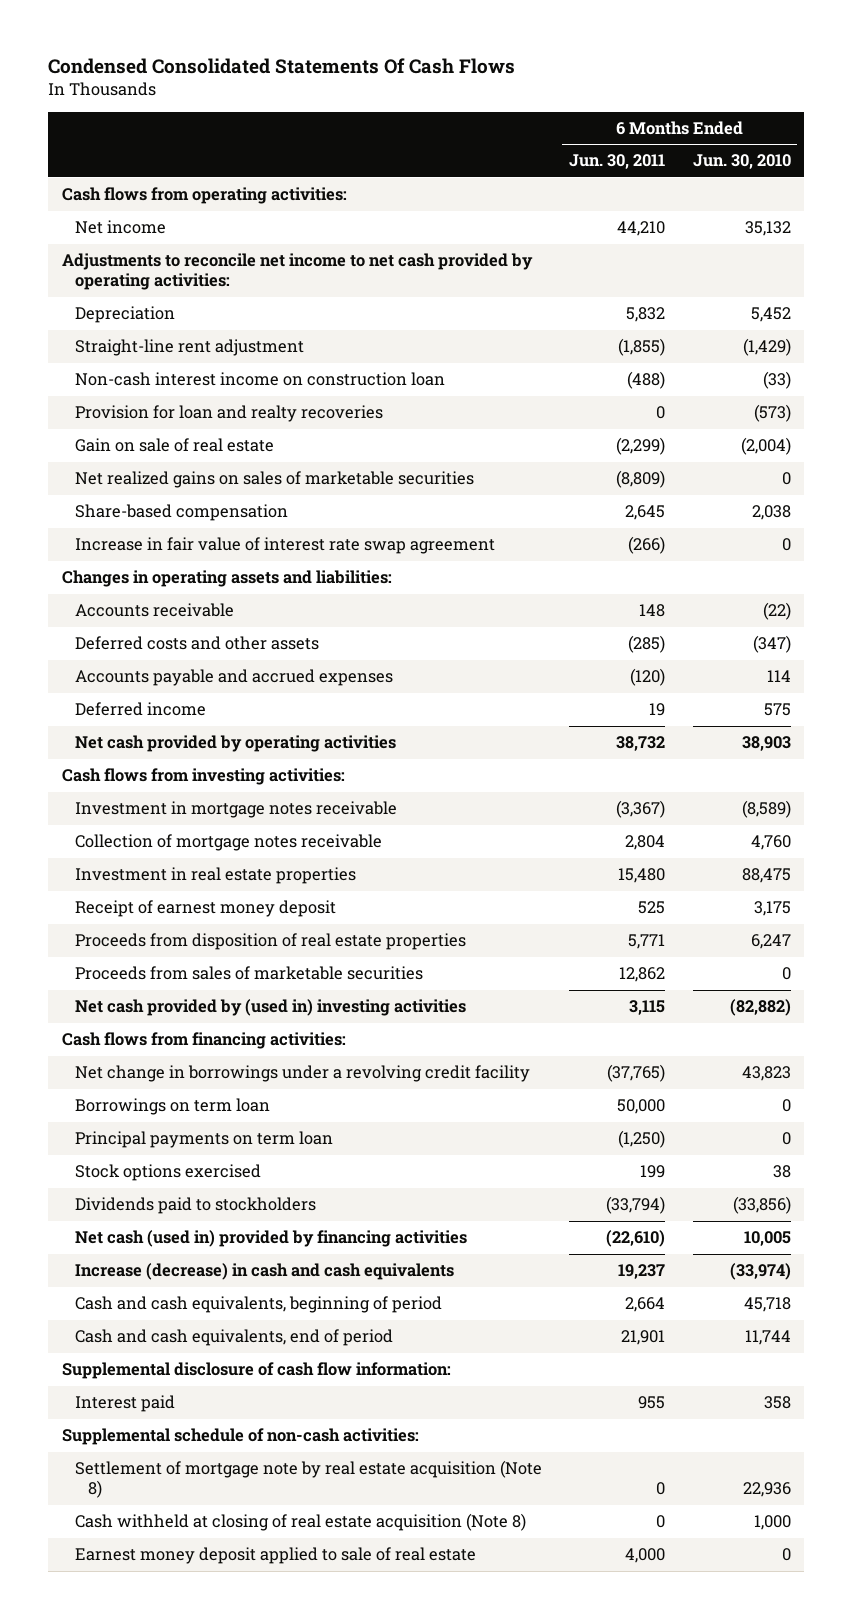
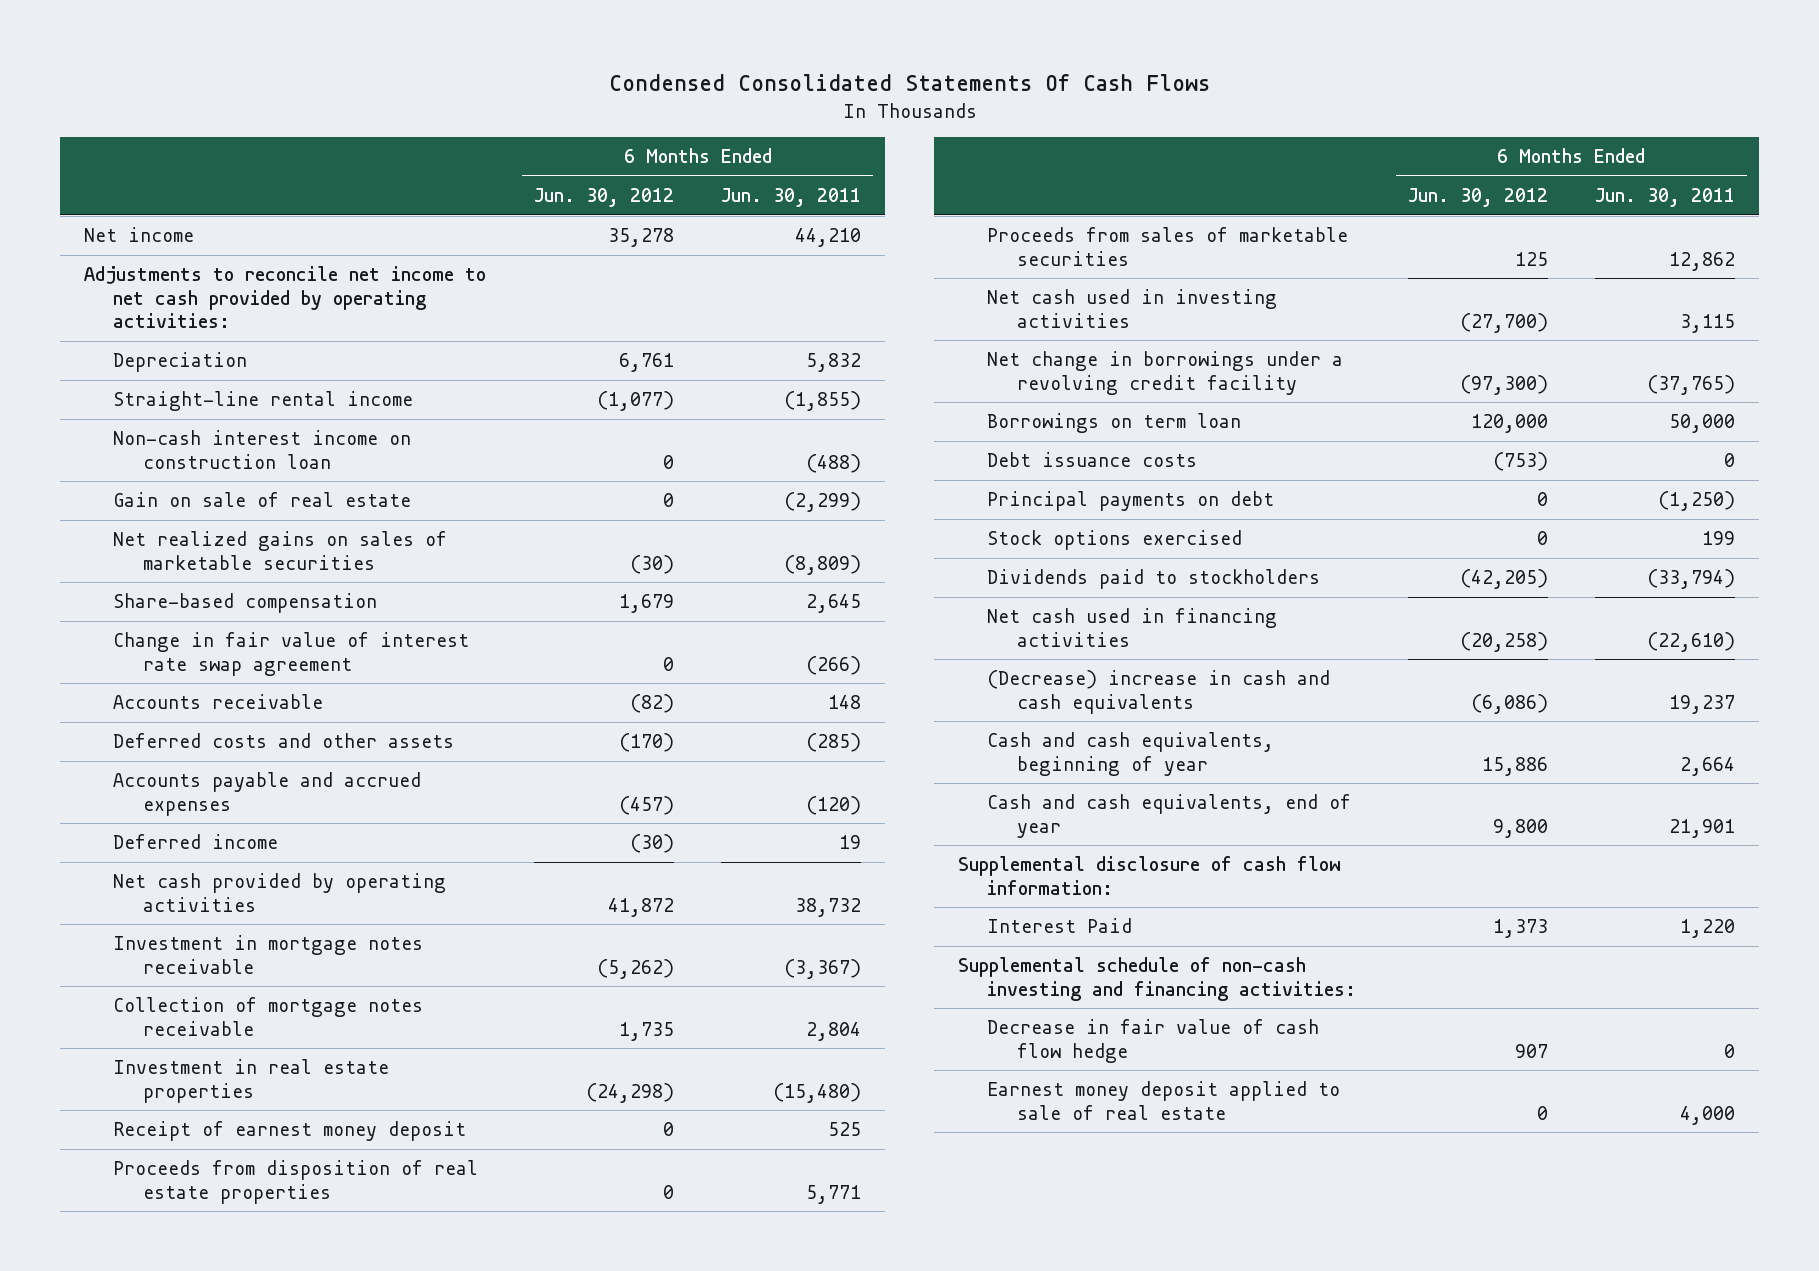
[692,154,791,170] Jun. 30, 2010 -> none
none -> [533,188,674,208] Jun. 30, 2012
[61,187,347,205] Cash flows from operating activities: -> none
[74,339,304,357] Straight-line rent adjustment -> [113,391,414,412] Straight-line rental income
[74,405,383,423] Provision for loan and realty recoveries -> none
[61,570,392,588] Changes in operating assets and liabilities: -> none
[74,537,495,555] Increase in fair value of interest rate swap agreement -> [113,632,470,676] Change in fair value of interest rate swap agreement
[61,768,345,786] Cash flows from investing activities: -> none
[618,868,666,884] 15,480 -> [773,1082,862,1103] (15,480)
[61,1032,346,1050] Cash flows from financing activities: -> none
[74,999,466,1017] Net cash provided by (used in) investing activities -> [987,289,1278,328] Net cash used in investing activities
none -> [987,452,1198,468] Debt issuance costs
[74,1131,333,1149] Principal payments on term loan -> [987,491,1275,512] Principal payments on debt
[74,1230,467,1248] Net cash (used in) provided by financing activities -> [987,608,1278,647] Net cash used in financing activities
[74,1263,454,1281] Increase (decrease) in cash and cash equivalents -> [987,670,1331,714] (Decrease) increase in cash and cash equivalents
[74,1296,442,1314] Cash and cash equivalents, beginning of period -> [987,732,1275,776] Cash and cash equivalents, beginning of year
[74,1329,393,1347] Cash and cash equivalents, end of period -> [987,794,1352,838] Cash and cash equivalents, end of year
[74,1460,542,1499] Settlement of mortgage note by real estate acquisition (Note 8) -> none
[74,1513,526,1532] Cash withheld at closing of real estate acquisition (Note 8) -> none
[74,1395,175,1413] Interest paid -> [987,918,1133,934] Interest Paid
[638,1396,666,1410] 955 -> [1680,919,1736,939] 1,220
[61,1428,419,1446] Supplemental schedule of non-cash activities: -> [958,957,1357,1001] Supplemental schedule of non-cash investing and financing activities:
none -> [987,1019,1320,1063] Decrease in fair value of cash flow hedge

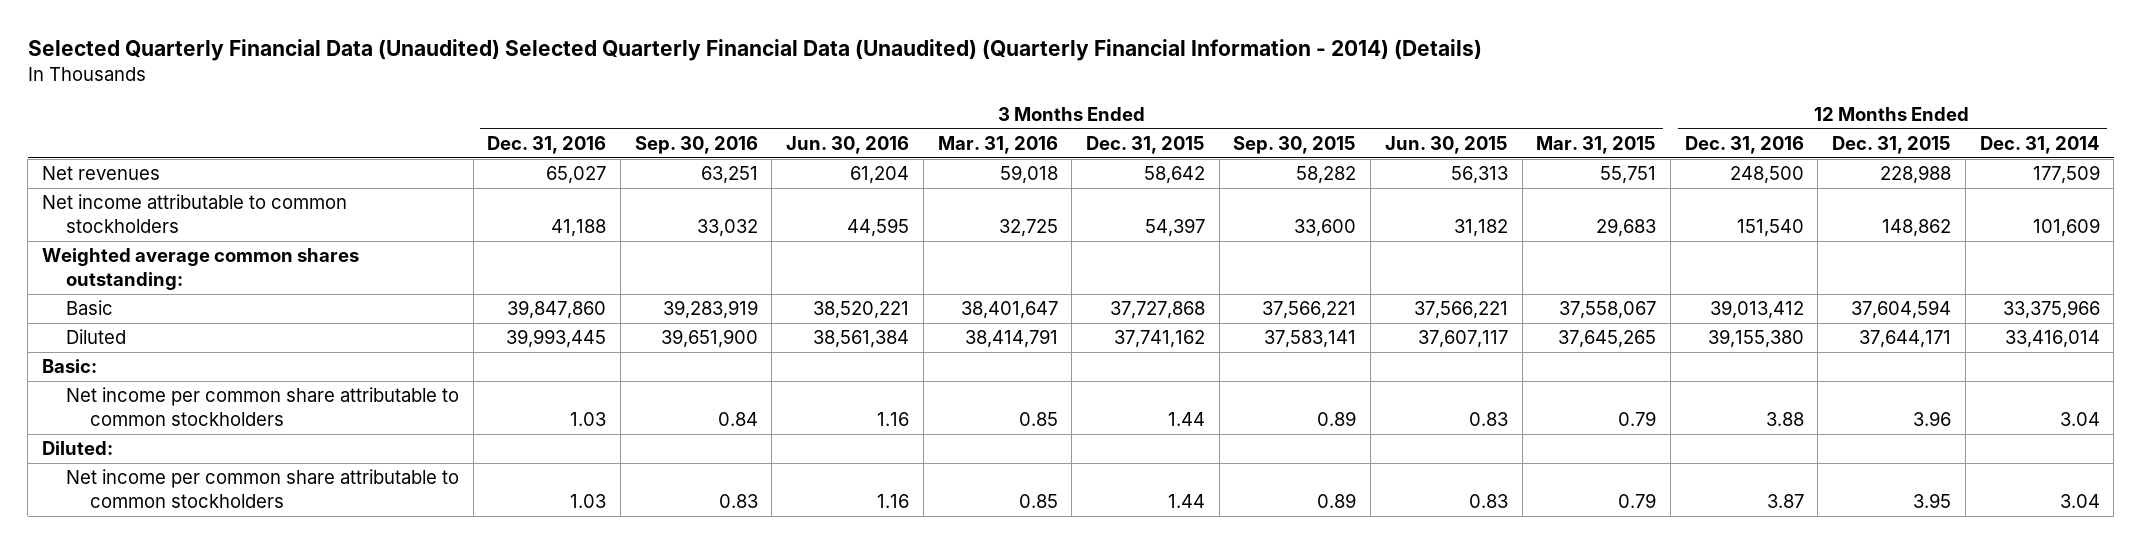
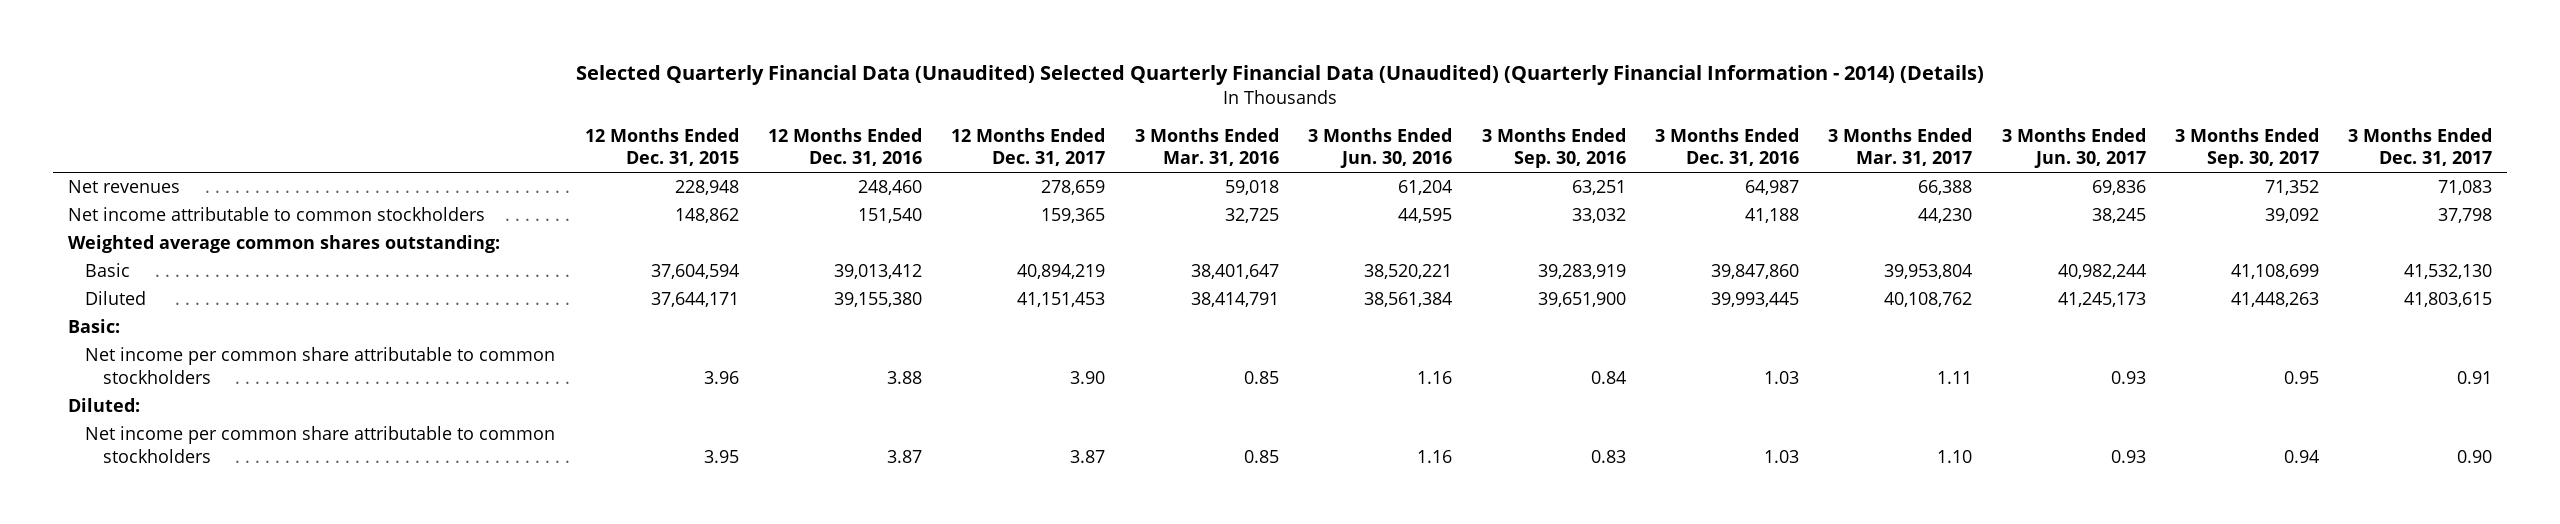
[1086,135,1206,154] Dec. 31, 2015 -> none
[1233,135,1357,154] Sep. 30, 2015 -> none
[1384,135,1508,154] Jun. 30, 2015 -> none
[1536,135,1657,154] Mar. 31, 2015 -> none
[1979,135,2100,154] Dec. 31, 2014 -> none
none -> [951,127,1106,167] 12 Months Ended Dec. 31, 2017
none -> [1828,127,1973,167] 3 Months Ended Mar. 31, 2017
none -> [2001,127,2146,169] 3 Months Ended Jun. 30, 2017
none -> [2174,127,2319,169] 3 Months Ended Sep. 30, 2017
none -> [2348,127,2493,167] 3 Months Ended Dec. 31, 2017
[546,166,607,185] 65,027 -> [1744,180,1799,196] 64,987
[1729,166,1804,185] 248,500 -> [858,180,923,196] 248,460
[1880,165,1952,185] 228,988 -> [674,180,739,196] 228,948

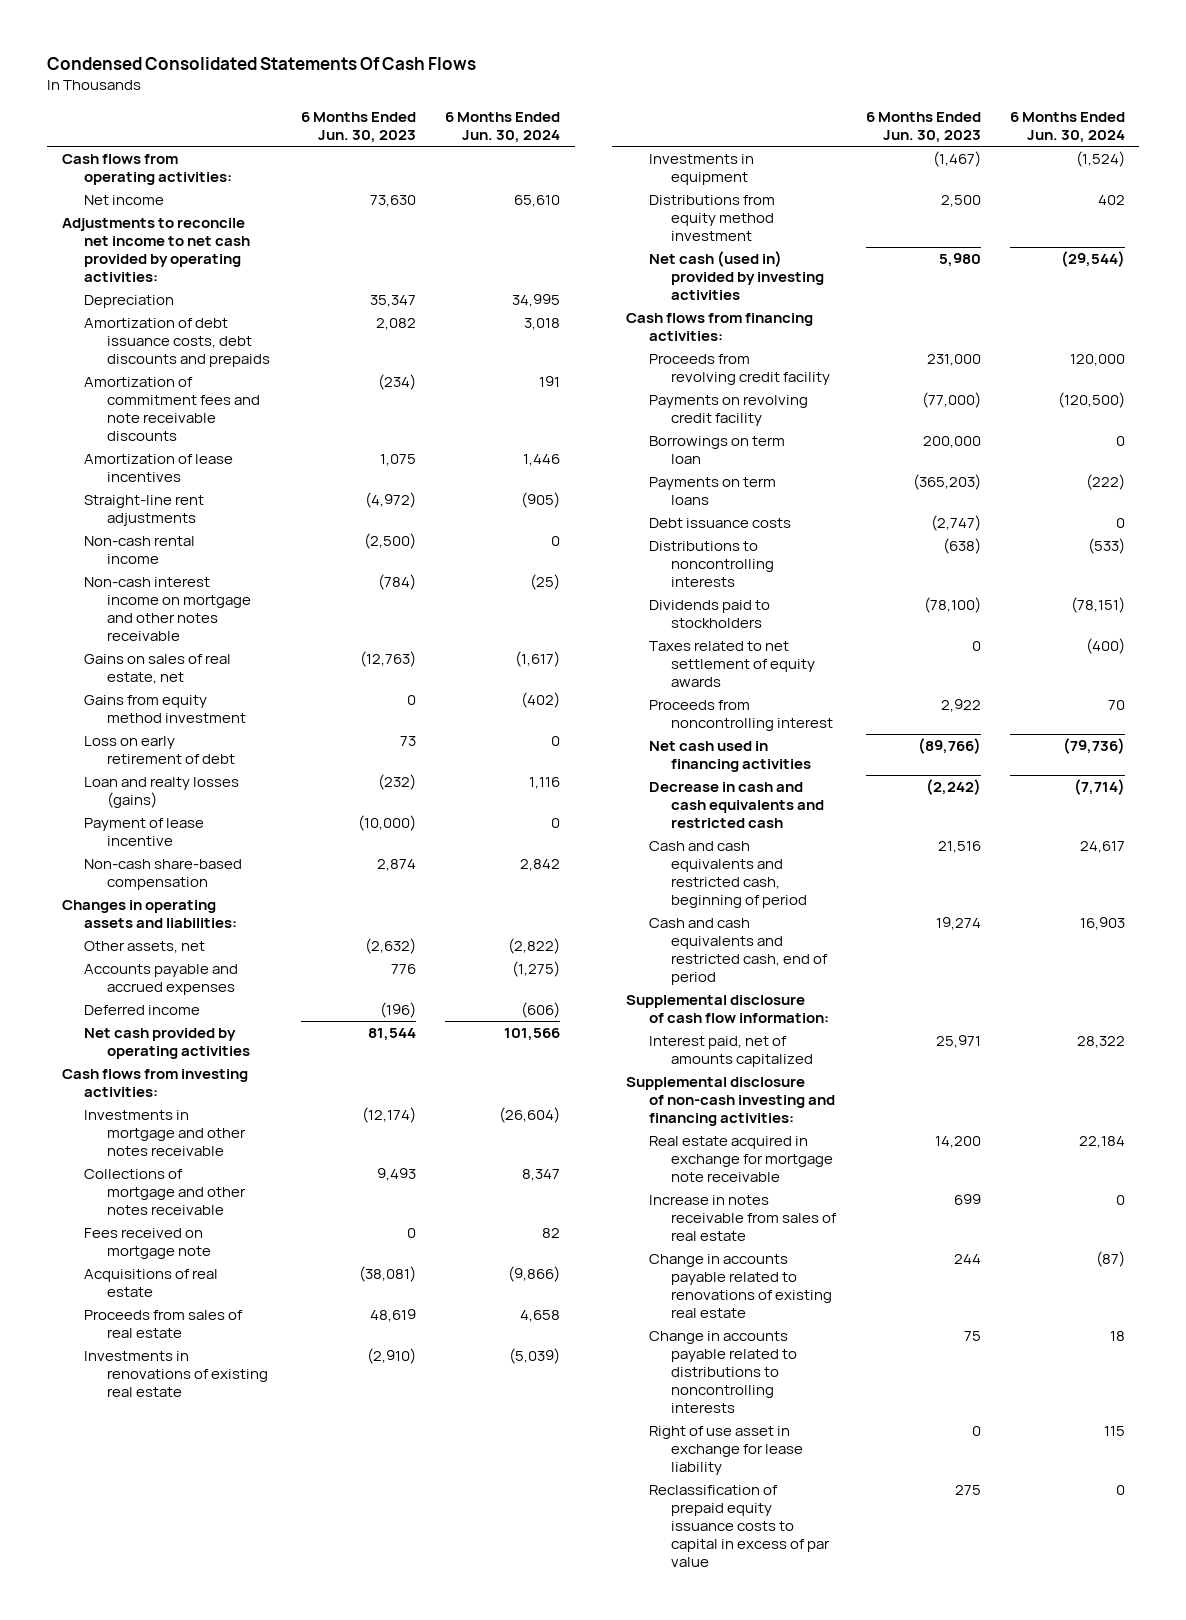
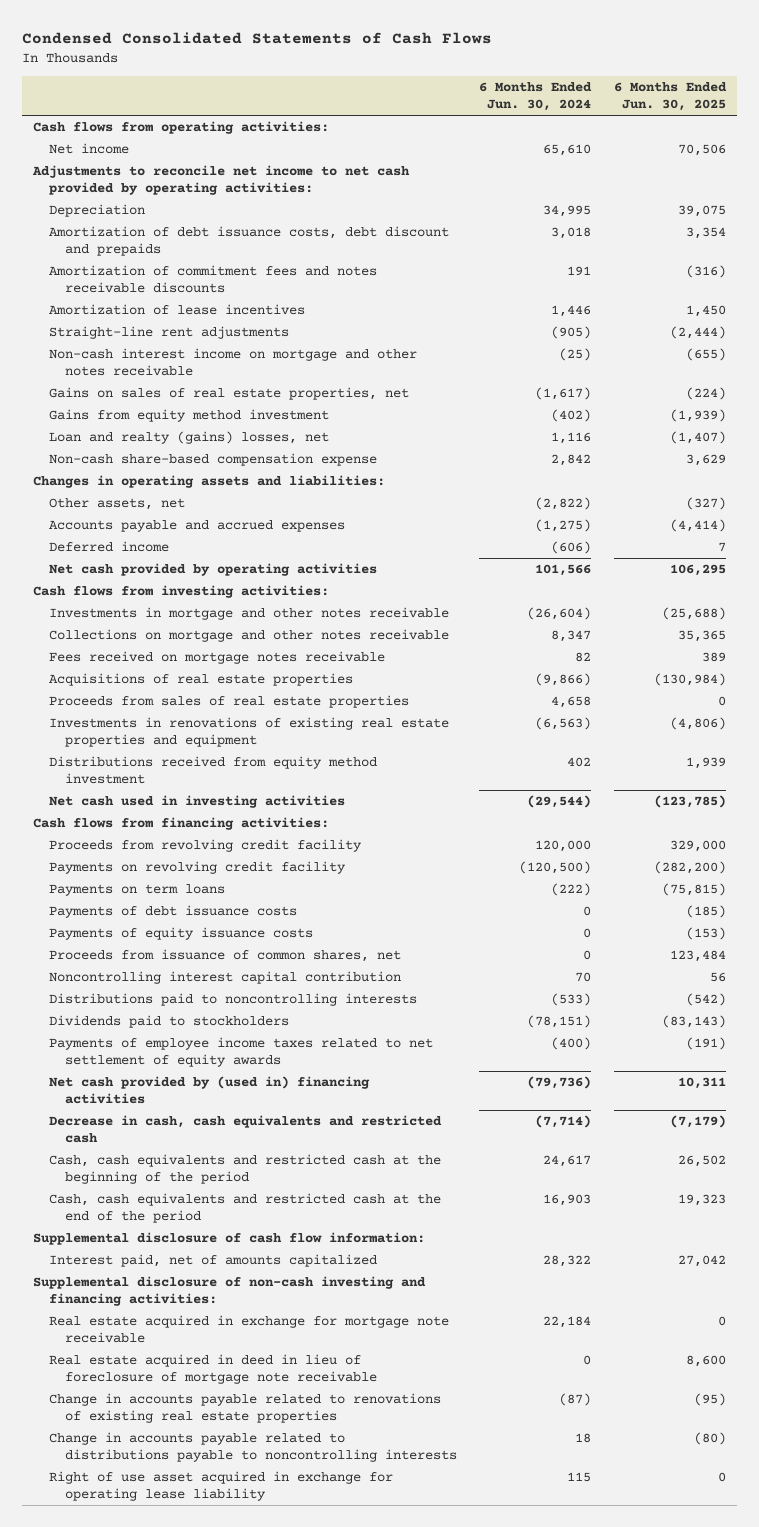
[46,56,476,70] Condensed Consolidated Statements Of Cash Flows -> [21,32,492,45] Condensed Consolidated Statements of Cash Flows
[300,111,416,143] 6 Months Ended Jun. 30, 2023 -> none
none -> [613,81,727,112] 6 Months Ended Jun. 30, 2025
[84,318,270,367] Amortization of debt issuance costs, debt discounts and prepaids -> [48,225,449,257] Amortization of debt issuance costs, debt discount and prepaids
[84,377,260,441] Amortization of commitment fees and note receivable discounts -> [48,264,377,294] Amortization of commitment fees and notes receivable discounts
[84,536,196,565] Non-cash rental income -> none
[84,654,232,685] Gains on sales of real estate, net -> [48,386,409,400] Gains on sales of real estate properties, net
[84,736,235,765] Loss on early retirement of debt -> none
[84,818,205,847] Payment of lease incentive -> none
[84,777,240,809] Loan and realty losses (gains) -> [48,430,329,444] Loan and realty (gains) losses, net
[84,859,243,891] Non-cash share-based compensation -> [48,452,377,466] Non-cash share-based compensation expense
[648,154,754,186] Investments in equipment -> none
[84,1169,246,1215] Collections of mortgage and other notes receivable -> [48,628,449,642] Collections on mortgage and other notes receivable
[84,1228,211,1260] Fees received on mortgage note -> [48,650,385,664] Fees received on mortgage notes receivable
[84,1269,219,1298] Acquisitions of real estate -> [48,672,353,686] Acquisitions of real estate properties
[84,1310,244,1339] Proceeds from sales of real estate -> [48,694,409,708] Proceeds from sales of real estate properties
[84,1351,268,1397] Investments in renovations of existing real estate -> [48,716,449,748] Investments in renovations of existing real estate properties and equipment
[509,1348,561,1365] (5,039) -> [535,716,592,730] (6,563)
[648,195,775,241] Distributions from equity method investment -> [48,755,377,785] Distributions received from equity method investment
[648,251,825,300] Net cash (used in) provided by investing activities -> [48,794,345,808] Net cash used in investing activities
[648,436,785,465] Borrowings on term loan -> none
[648,518,791,529] Debt issuance costs -> [48,904,297,918] Payments of debt issuance costs
none -> [48,926,313,940] Payments of equity issuance costs
none -> [48,948,401,962] Proceeds from issuance of common shares, net
none -> [48,970,401,984] Noncontrolling interest capital contribution
[648,541,775,587] Distributions to noncontrolling interests -> [48,992,417,1006] Distributions paid to noncontrolling interests
[648,700,834,732] Proceeds from noncontrolling interest -> none
[648,641,816,687] Taxes related to net settlement of equity awards -> [48,1036,433,1068] Payments of employee income taxes related to net settlement of equity awards
[648,741,812,773] Net cash used in financing activities -> [48,1075,370,1105] Net cash provided by (used in) financing activities
[648,782,825,828] Decrease in cash and cash equivalents and restricted cash -> [48,1114,442,1144] Decrease in cash, cash equivalents and restricted cash
[648,841,808,908] Cash and cash equivalents and restricted cash, beginning of period -> [48,1153,441,1185] Cash, cash equivalents and restricted cash at the beginning of the period
[648,918,829,985] Cash and cash equivalents and restricted cash, end of period -> [48,1192,441,1224] Cash, cash equivalents and restricted cash at the end of the period
[648,1195,838,1241] Increase in notes receivable from sales of real estate -> none
[648,1485,831,1567] Reclassification of prepaid equity issuance costs to capital in excess of par value -> none
none -> [48,1353,377,1385] Real estate acquired in deed in lieu of foreclosure of mortgage note receivable
[648,1254,833,1318] Change in accounts payable related to renovations of existing real estate -> [48,1392,441,1424] Change in accounts payable related to renovations of existing real estate properties
[648,1331,798,1413] Change in accounts payable related to distributions to noncontrolling interests -> [48,1431,457,1463] Change in accounts payable related to distributions payable to noncontrolling interests
[648,1426,804,1475] Right of use asset in exchange for lease liability -> [48,1470,393,1502] Right of use asset acquired in exchange for operating lease liability

